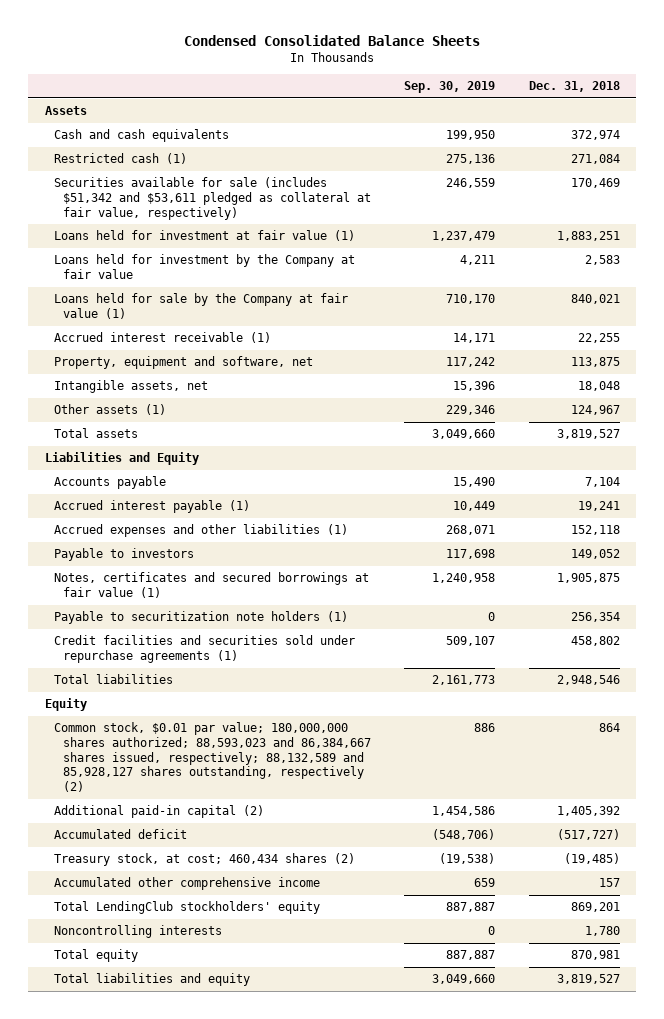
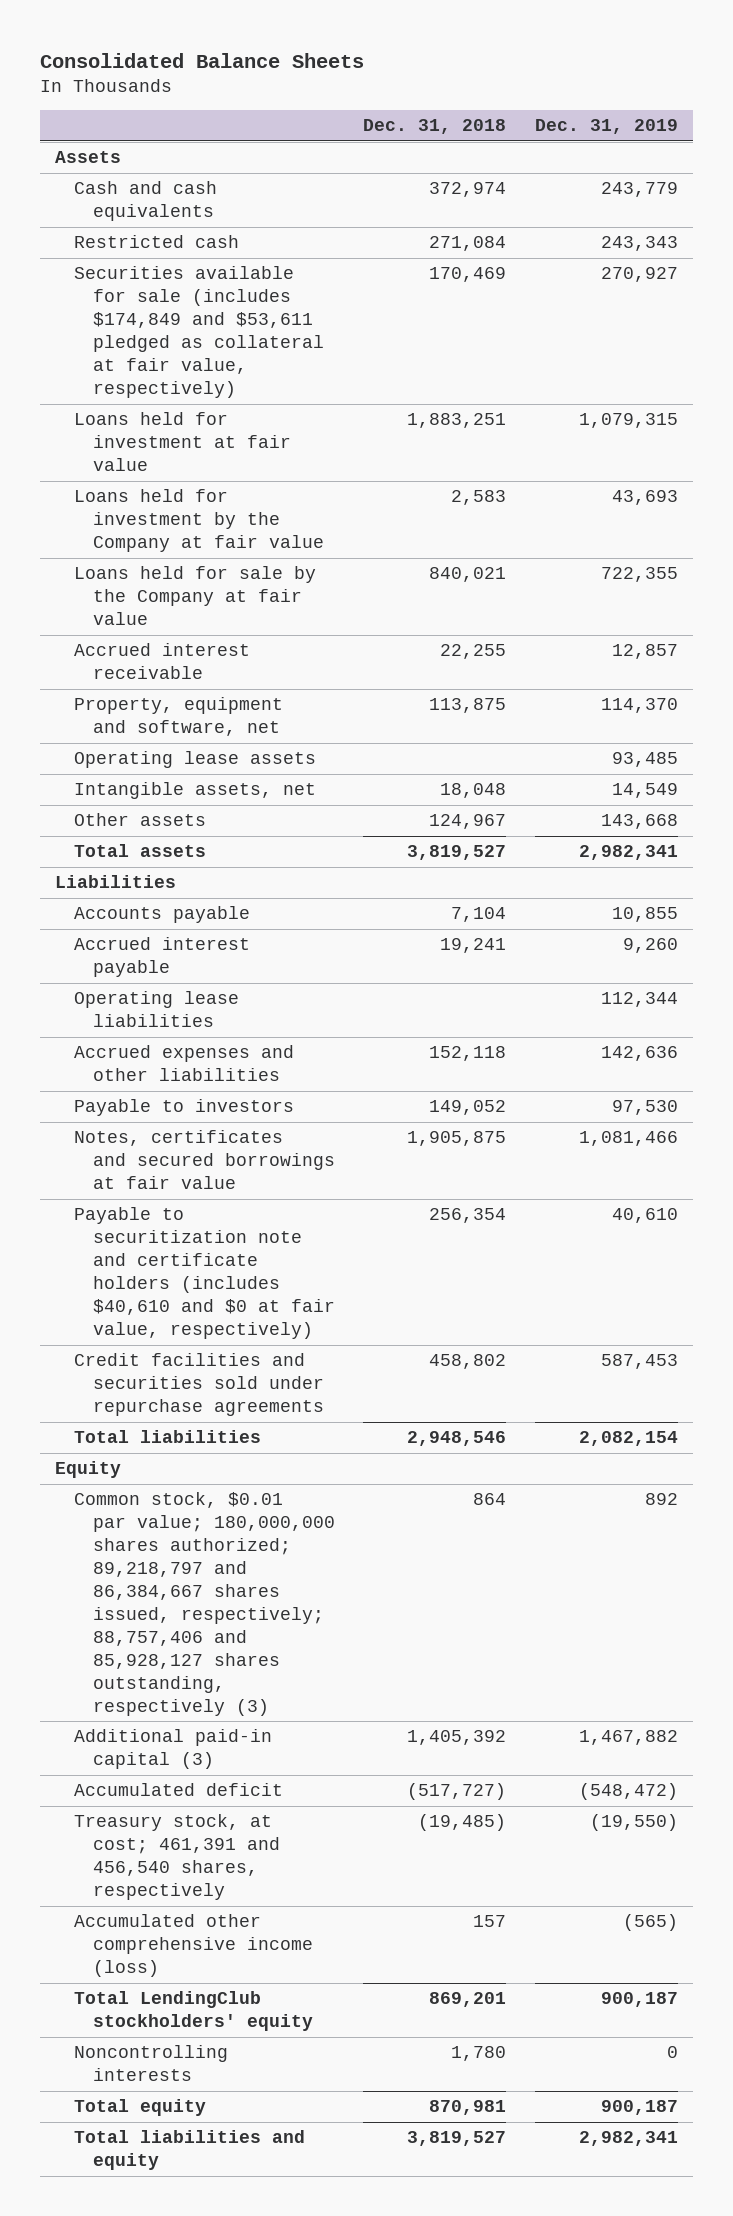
[184,35,481,47] Condensed Consolidated Balance Sheets -> [40,52,365,68] Consolidated Balance Sheets
[404,81,496,94] Sep. 30, 2019 -> none
none -> [535,119,679,135] Dec. 31, 2019
[54,153,188,165] Restricted cash (1) -> [73,235,239,249] Restricted cash
[54,177,372,220] Securities available for sale (includes $51,342 and $53,611 pledged as collateral at fair value, respectively) -> [73,266,324,399] Securities available for sale (includes $174,849 and $53,611 pledged as collateral at fair value, respectively)
[54,230,356,242] Loans held for investment at fair value (1) -> [73,412,291,472] Loans held for investment at fair value
[54,293,349,319] Loans held for sale by the Company at fair value (1) -> [73,566,316,626] Loans held for sale by the Company at fair value
[54,332,272,344] Accrued interest receivable (1) -> [73,643,250,680] Accrued interest receivable
none -> [73,751,316,769] Operating lease assets
[54,404,167,416] Other assets (1) -> [73,813,206,827] Other assets
[44,452,199,466] Liabilities and Equity -> [54,875,176,889] Liabilities
[54,500,251,514] Accrued interest payable (1) -> [73,937,250,978] Accrued interest payable
none -> [73,991,239,1028] Operating lease liabilities
[54,524,349,538] Accrued expenses and other liabilities (1) -> [73,1045,294,1082] Accrued expenses and other liabilities
[54,572,370,598] Notes, certificates and secured borrowings at fair value (1) -> [73,1130,335,1190] Notes, certificates and secured borrowings at fair value
[54,611,349,625] Payable to securitization note holders (1) -> [73,1207,335,1340] Payable to securitization note and certificate holders (includes $40,610 and $0 at fair value, respectively)
[54,635,356,663] Credit facilities and securities sold under repurchase agreements (1) -> [73,1353,324,1417] Credit facilities and securities sold under repurchase agreements
[54,722,372,793] Common stock, $0.01 par value; 180,000,000 shares authorized; 88,593,023 and 86,384,667 shares issued, respectively; 88,132,589 and 85,928,127 shares outstanding, respectively (2) -> [73,1492,335,1717] Common stock, $0.01 par value; 180,000,000 shares authorized; 89,218,797 and 86,384,667 shares issued, respectively; 88,757,406 and 85,928,127 shares outstanding, respectively (3)
[54,805,265,819] Additional paid-in capital (2) -> [73,1729,272,1770] Additional paid-in capital (3)
[54,853,356,867] Treasury stock, at cost; 460,434 shares (2) -> [73,1814,280,1901] Treasury stock, at cost; 461,391 and 456,540 shares, respectively
[54,877,321,891] Accumulated other comprehensive income -> [73,1914,313,1978] Accumulated other comprehensive income (loss)

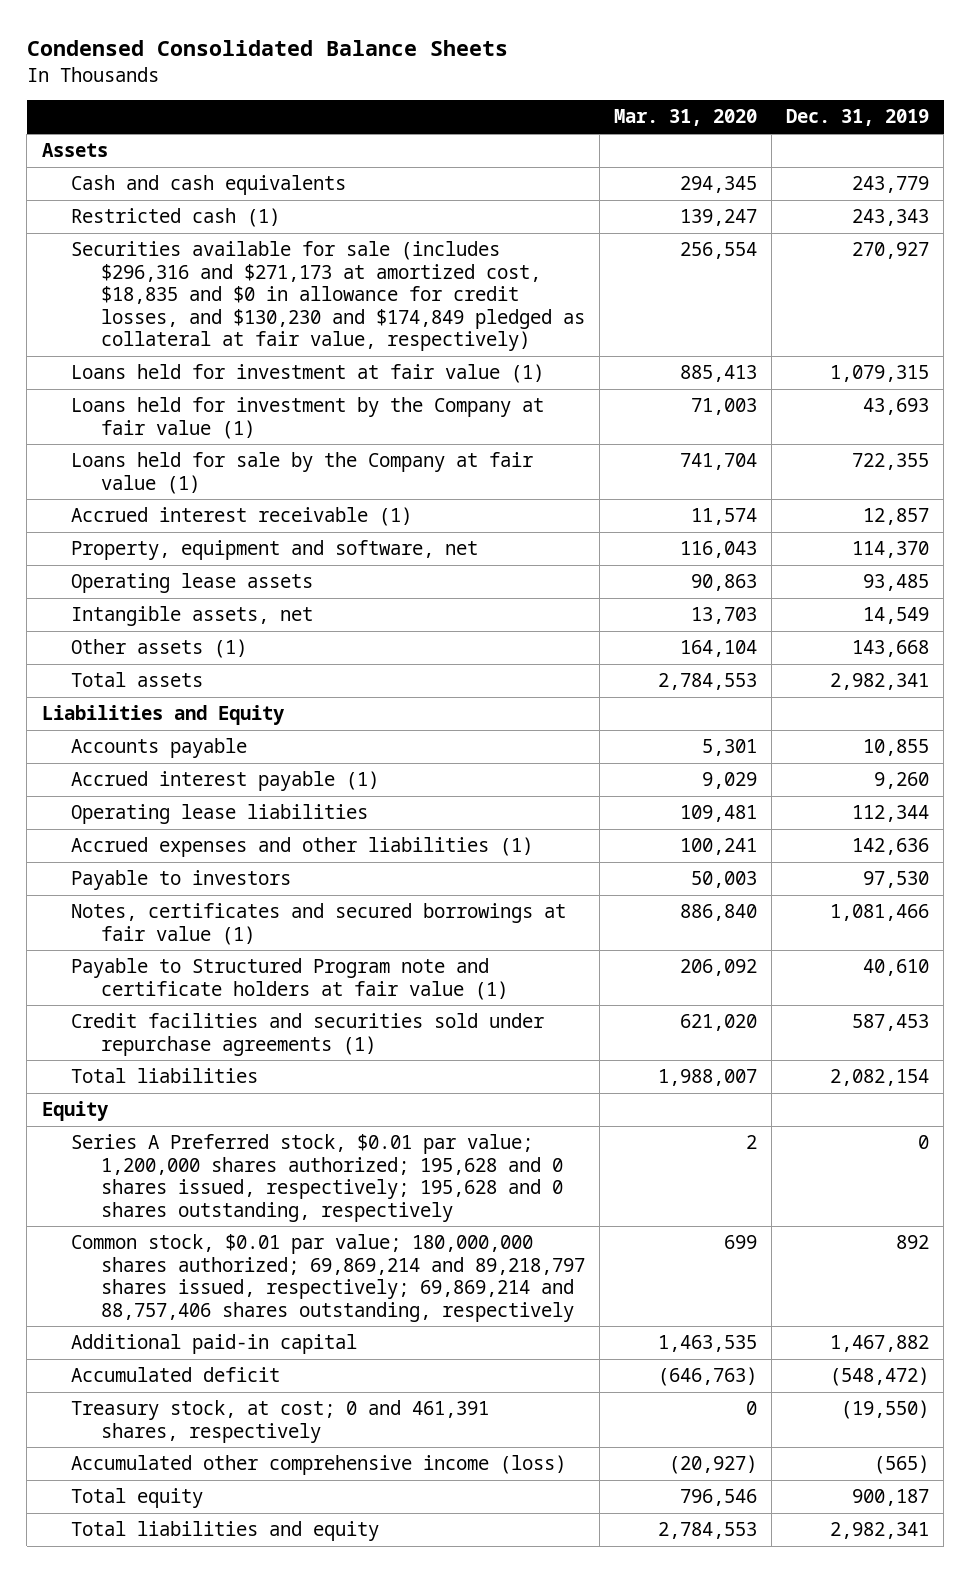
[40,52,365,68] Consolidated Balance Sheets -> [26,40,508,57] Condensed Consolidated Balance Sheets
[363,119,507,135] Dec. 31, 2018 -> none
none -> [614,109,758,127] Mar. 31, 2020
[73,235,239,249] Restricted cash -> [71,208,281,228] Restricted cash (1)
[73,266,324,399] Securities available for sale (includes $174,849 and $53,611 pledged as collateral at fair value, respectively) -> [71,241,585,352] Securities available for sale (includes $296,316 and $271,173 at amortized cost, $18,835 and $0 in allowance for credit losses, and $130,230 and $174,849 pledged as collateral at fair value, respectively)
[73,412,291,472] Loans held for investment at fair value -> [71,364,545,384] Loans held for investment at fair value (1)
[73,489,324,553] Loans held for investment by the Company at fair value -> [71,397,545,439] Loans held for investment by the Company at fair value (1)
[73,566,316,626] Loans held for sale by the Company at fair value -> [71,452,534,494] Loans held for sale by the Company at fair value (1)
[73,643,250,680] Accrued interest receivable -> [71,507,413,527] Accrued interest receivable (1)
[73,813,206,827] Other assets -> [71,639,248,659] Other assets (1)
[54,875,176,889] Liabilities -> [41,705,285,726] Liabilities and Equity
[73,937,250,978] Accrued interest payable -> [71,771,380,792] Accrued interest payable (1)
[73,1045,294,1082] Accrued expenses and other liabilities -> [71,837,534,858] Accrued expenses and other liabilities (1)
[73,1130,335,1190] Notes, certificates and secured borrowings at fair value -> [71,903,567,945] Notes, certificates and secured borrowings at fair value (1)
[73,1207,335,1340] Payable to securitization note and certificate holders (includes $40,610 and $0 at fair value, respectively) -> [71,958,508,1000] Payable to Structured Program note and certificate holders at fair value (1)
[73,1353,324,1417] Credit facilities and securities sold under repurchase agreements -> [71,1013,545,1056] Credit facilities and securities sold under repurchase agreements (1)
none -> [71,1134,563,1222] Series A Preferred stock, $0.01 par value; 1,200,000 shares authorized; 195,628 and 0 shares issued, respectively; 195,628 and 0 shares outstanding, respectively
[73,1492,335,1717] Common stock, $0.01 par value; 180,000,000 shares authorized; 89,218,797 and 86,384,667 shares issued, respectively; 88,757,406 and 85,928,127 shares outstanding, respectively (3) -> [71,1234,585,1322] Common stock, $0.01 par value; 180,000,000 shares authorized; 69,869,214 and 89,218,797 shares issued, respectively; 69,869,214 and 88,757,406 shares outstanding, respectively
[73,1729,272,1770] Additional paid-in capital (3) -> [71,1334,358,1355] Additional paid-in capital
[73,1814,280,1901] Treasury stock, at cost; 461,391 and 456,540 shares, respectively -> [71,1400,490,1443] Treasury stock, at cost; 0 and 461,391 shares, respectively
[73,1991,313,2032] Total LendingClub stockholders' equity -> none
[73,2045,228,2082] Noncontrolling interests -> none

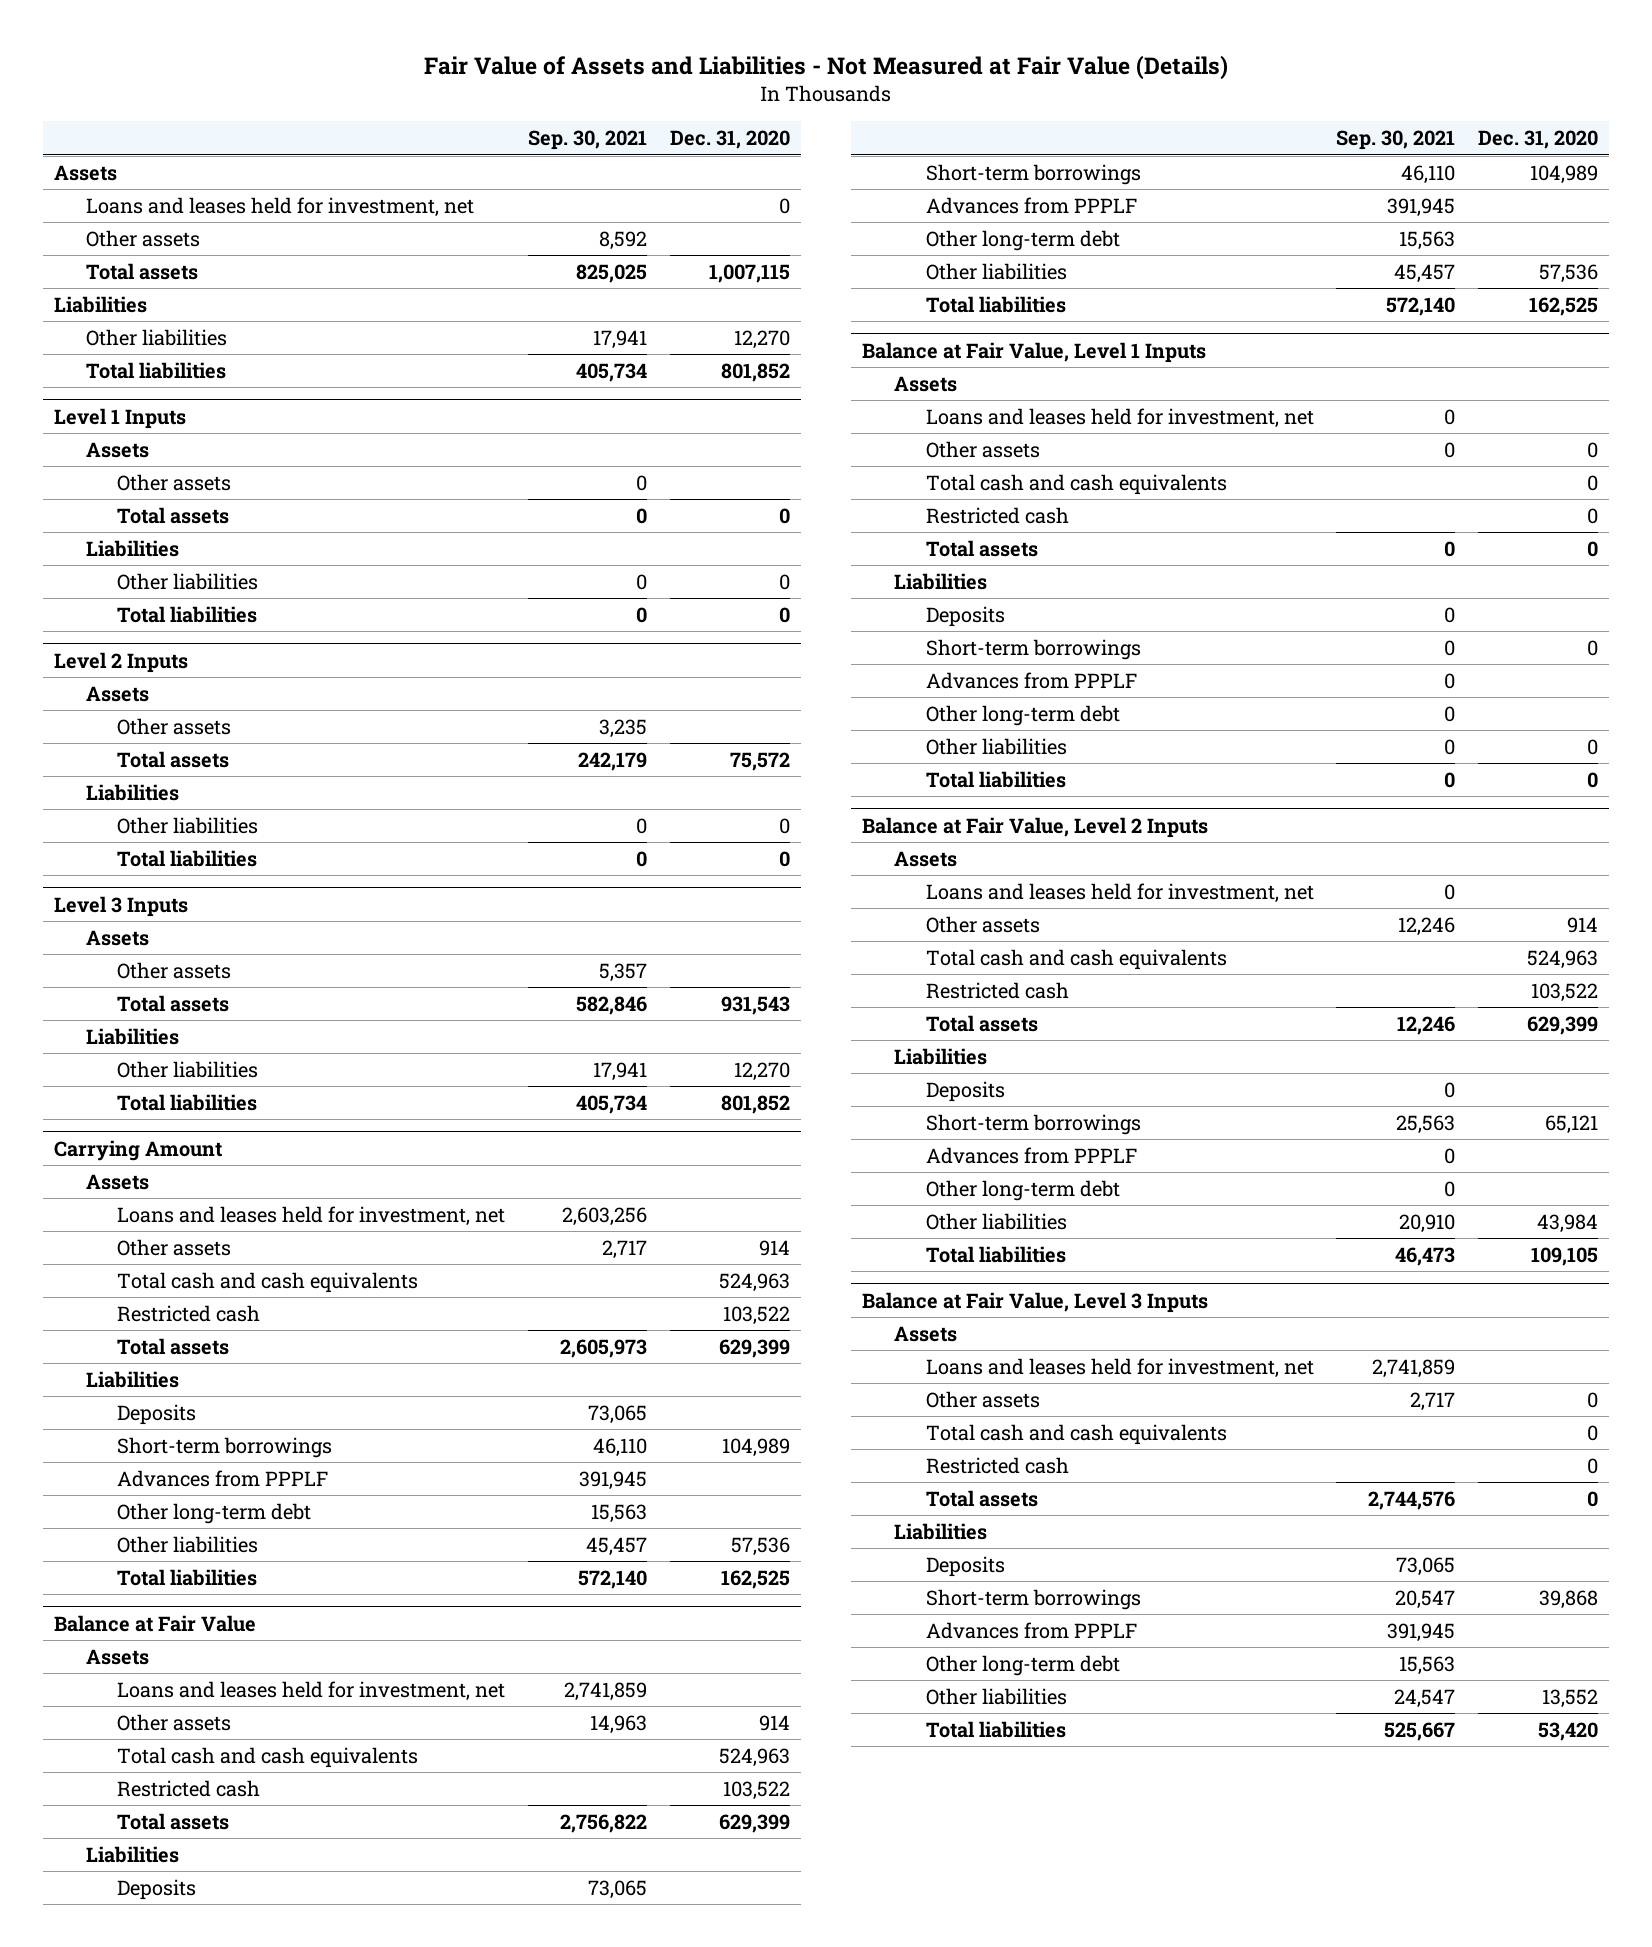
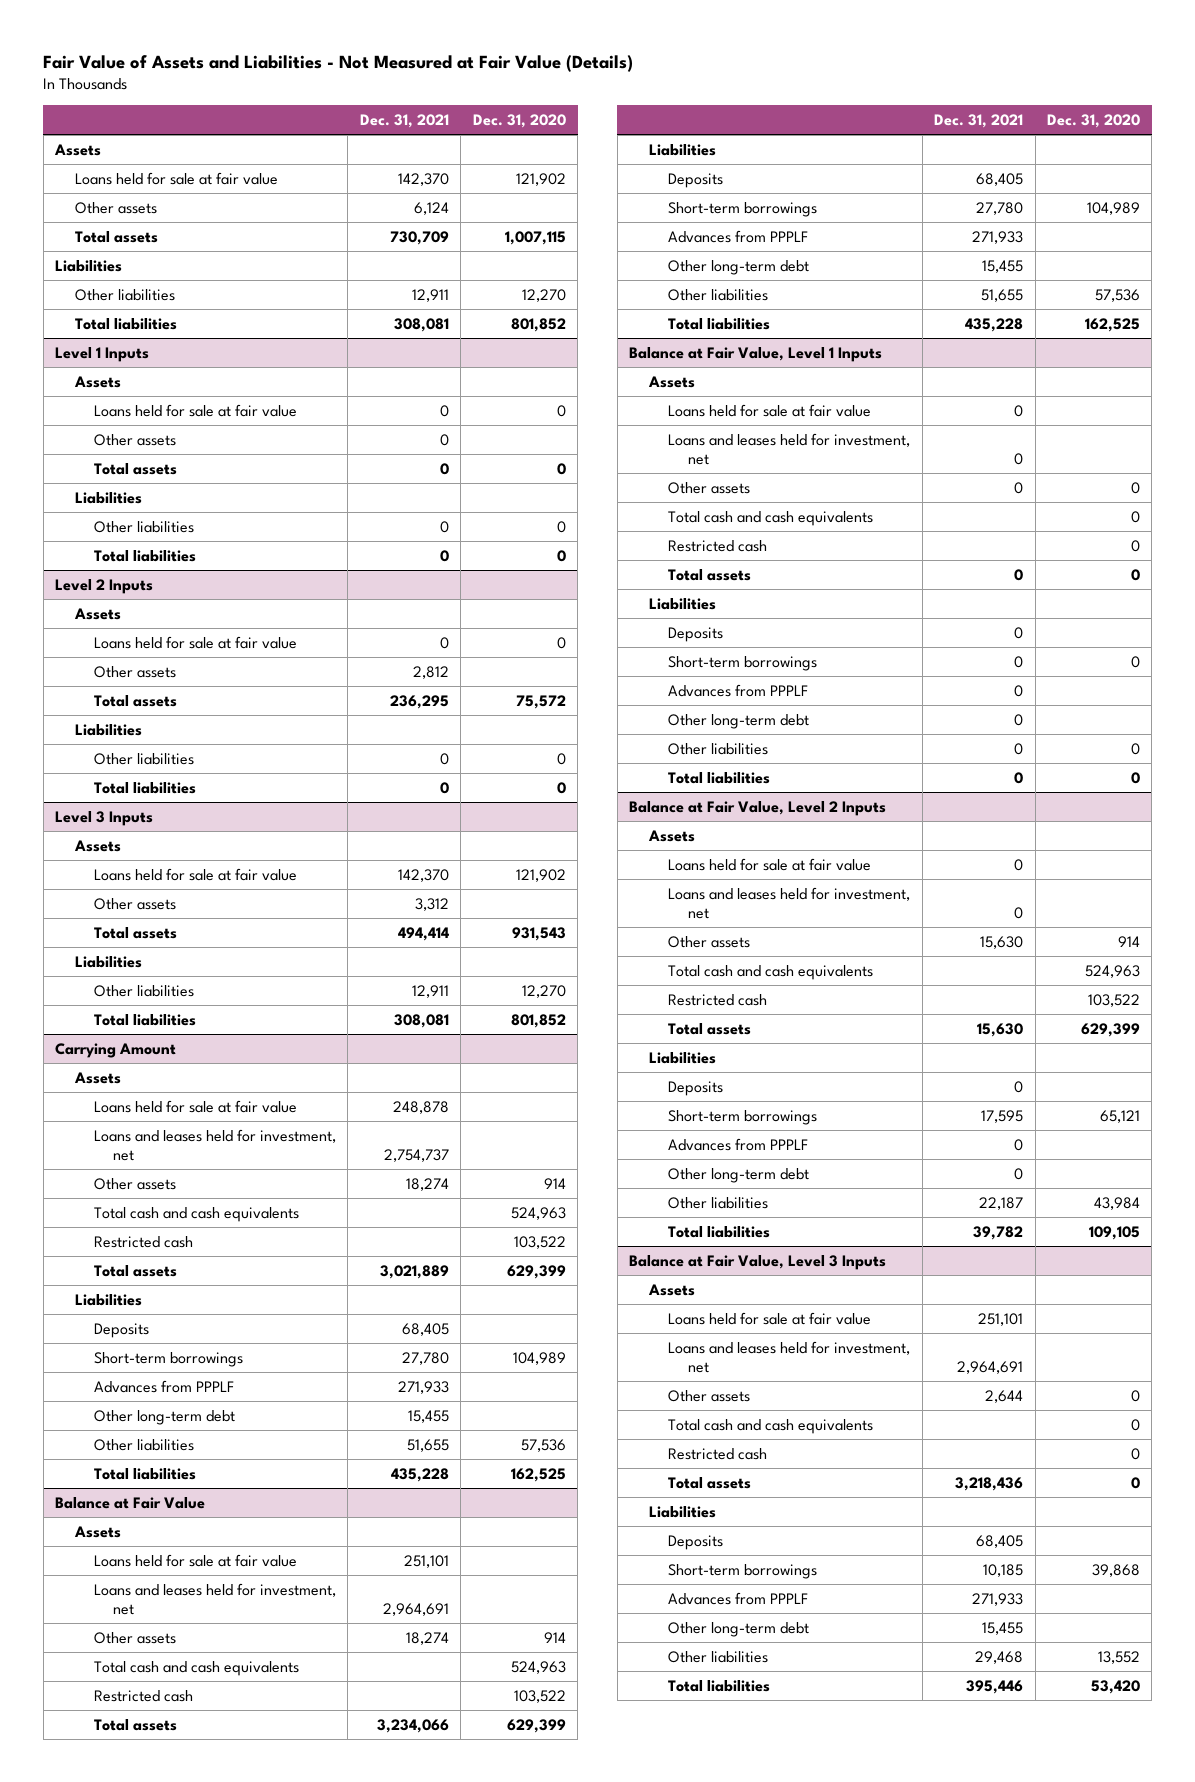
[527,130,647,151] Sep. 30, 2021 -> none
none -> [359,113,449,128] Dec. 31, 2021
[85,196,474,217] Loans and leases held for investment, net -> none
none -> [74,171,278,185] Loans held for sale at fair value
none -> [93,403,297,417] Loans held for sale at fair value
none -> [93,635,297,649] Loans held for sale at fair value
none -> [93,867,297,881] Loans held for sale at fair value
none -> [93,1099,297,1113] Loans held for sale at fair value
none -> [93,1553,297,1567] Loans held for sale at fair value
none -> [668,403,872,417] Loans held for sale at fair value
none -> [668,857,872,871] Loans held for sale at fair value
none -> [668,1311,872,1325] Loans held for sale at fair value

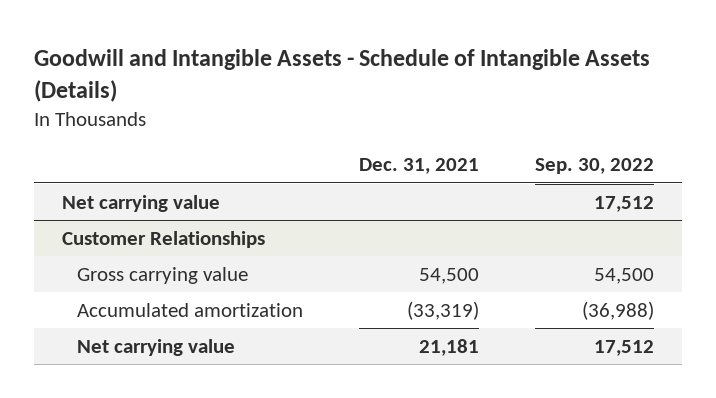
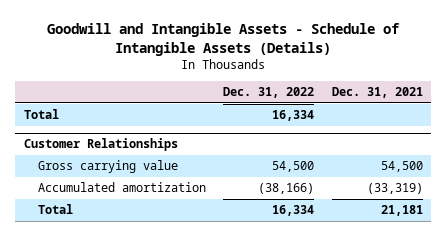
[535,158,655,175] Sep. 30, 2022 -> none
none -> [223,87,315,99] Dec. 31, 2022
[61,194,220,212] Net carrying value -> [24,109,60,120] Total
[77,338,236,356] Net carrying value -> [37,204,73,215] Total

